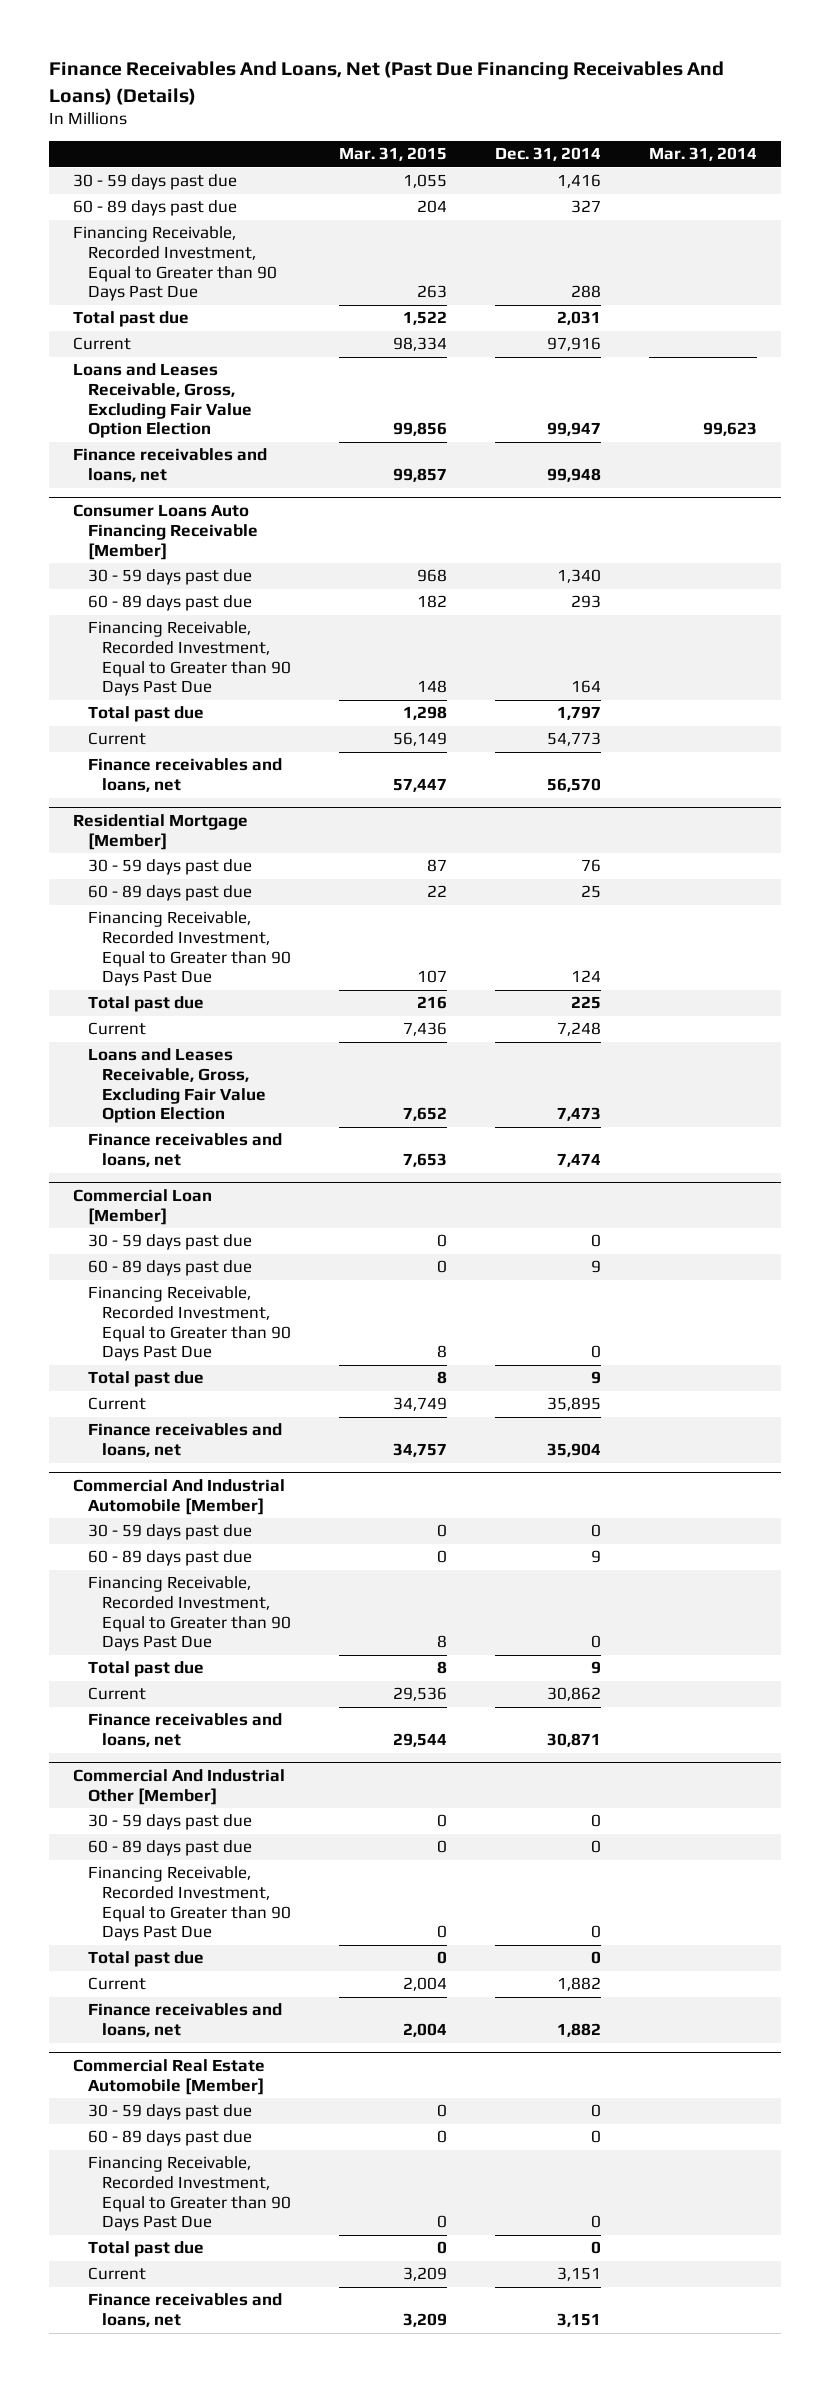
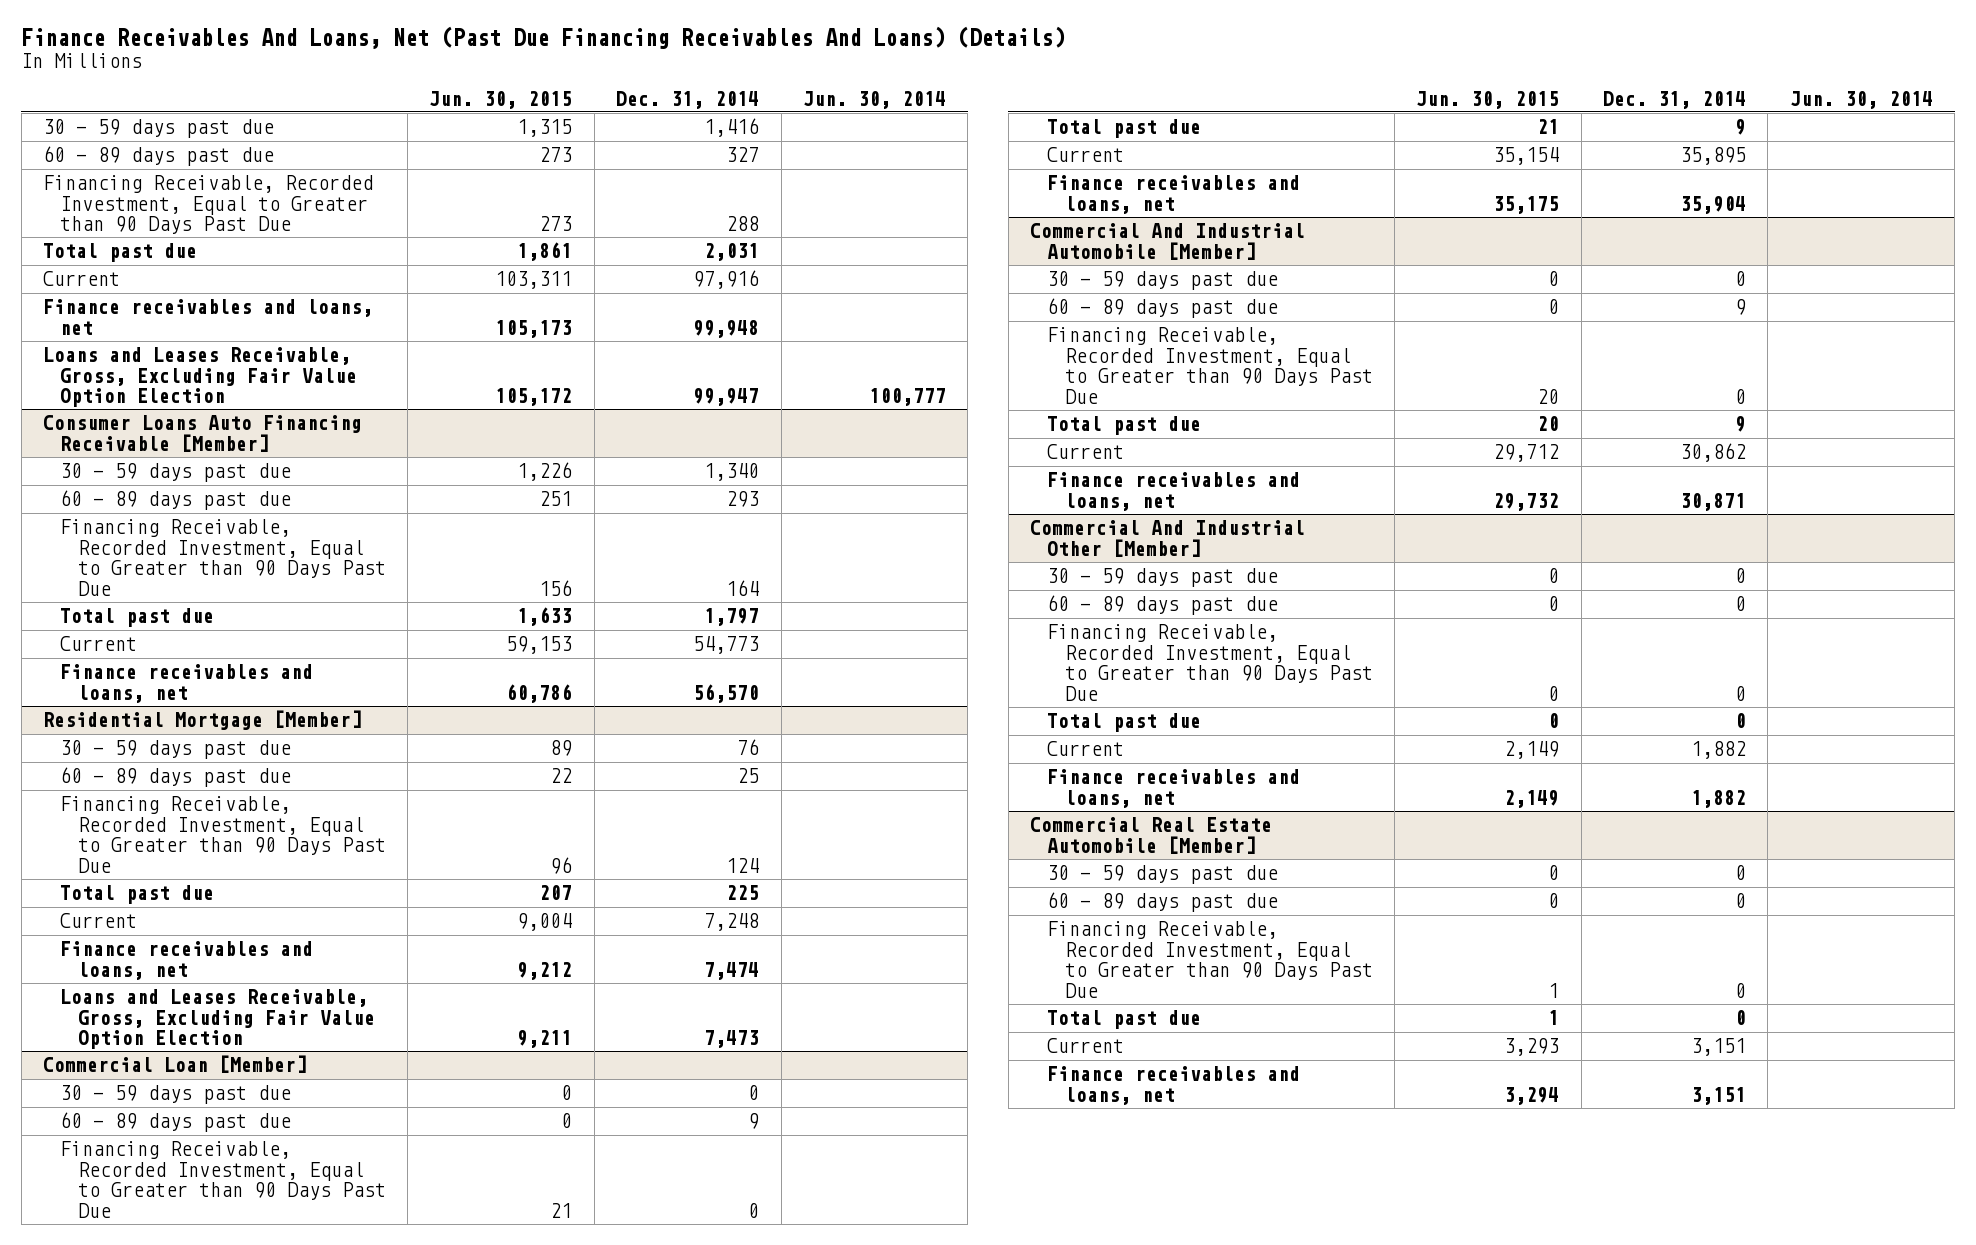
[339,147,448,162] Mar. 31, 2015 -> none
[649,147,758,162] Mar. 31, 2014 -> none
none -> [429,90,573,109] Jun. 30, 2015
none -> [802,90,946,109] Jun. 30, 2014
[73,363,252,439] Loans and Leases Receivable, Gross, Excluding Fair Value Option Election -> [43,347,358,408] Loans and Leases Receivable, Gross, Excluding Fair Value Option Election
[87,1048,267,1124] Loans and Leases Receivable, Gross, Excluding Fair Value Option Election -> [60,989,375,1050] Loans and Leases Receivable, Gross, Excluding Fair Value Option Election

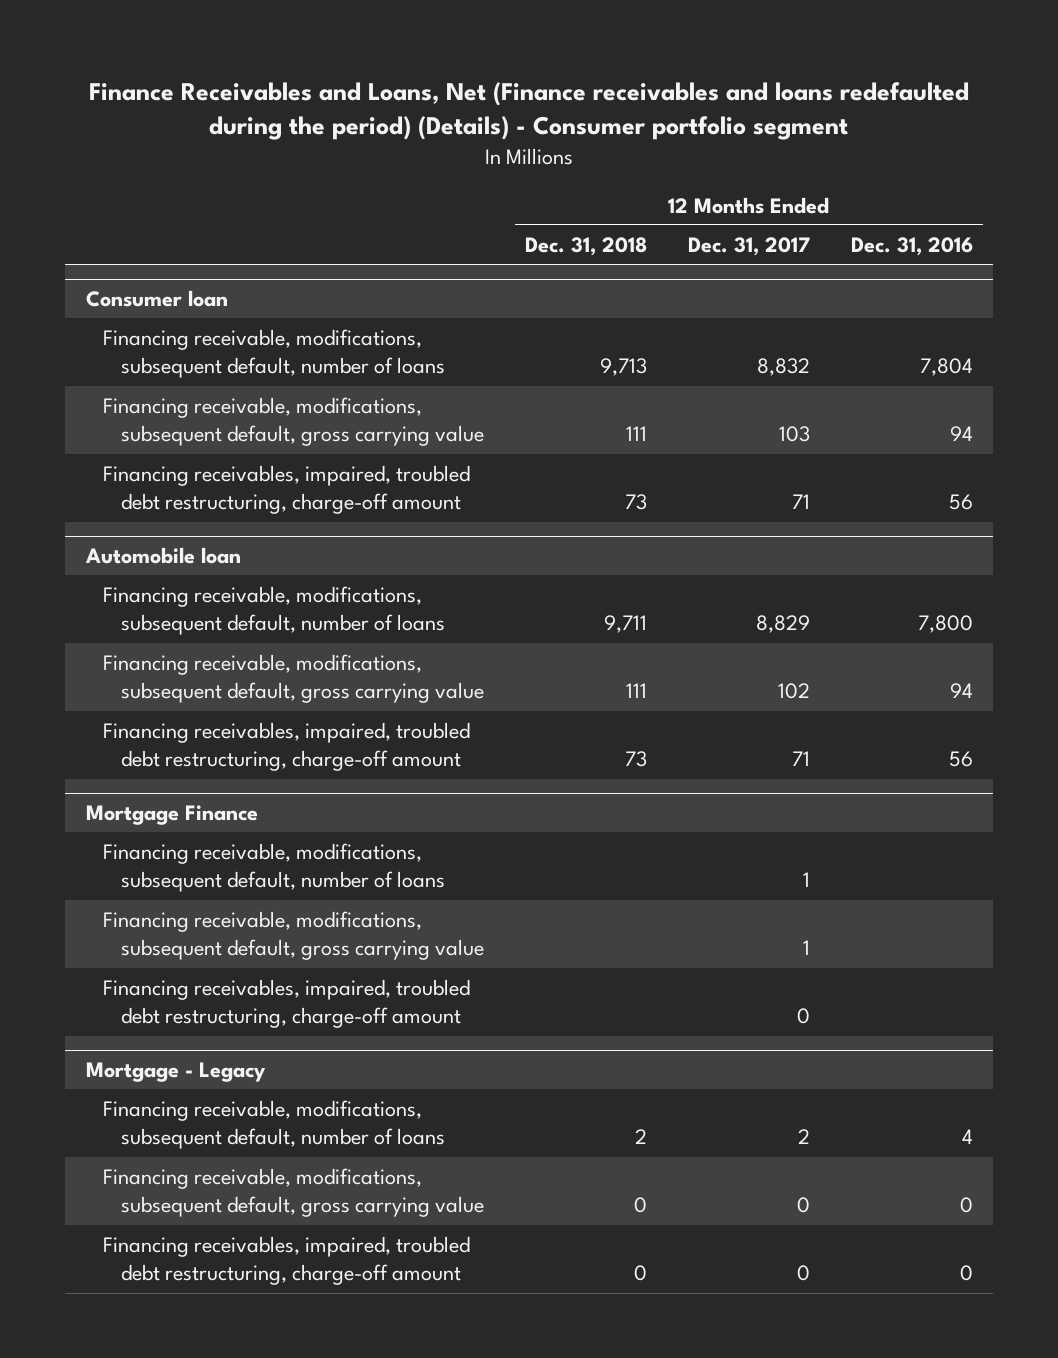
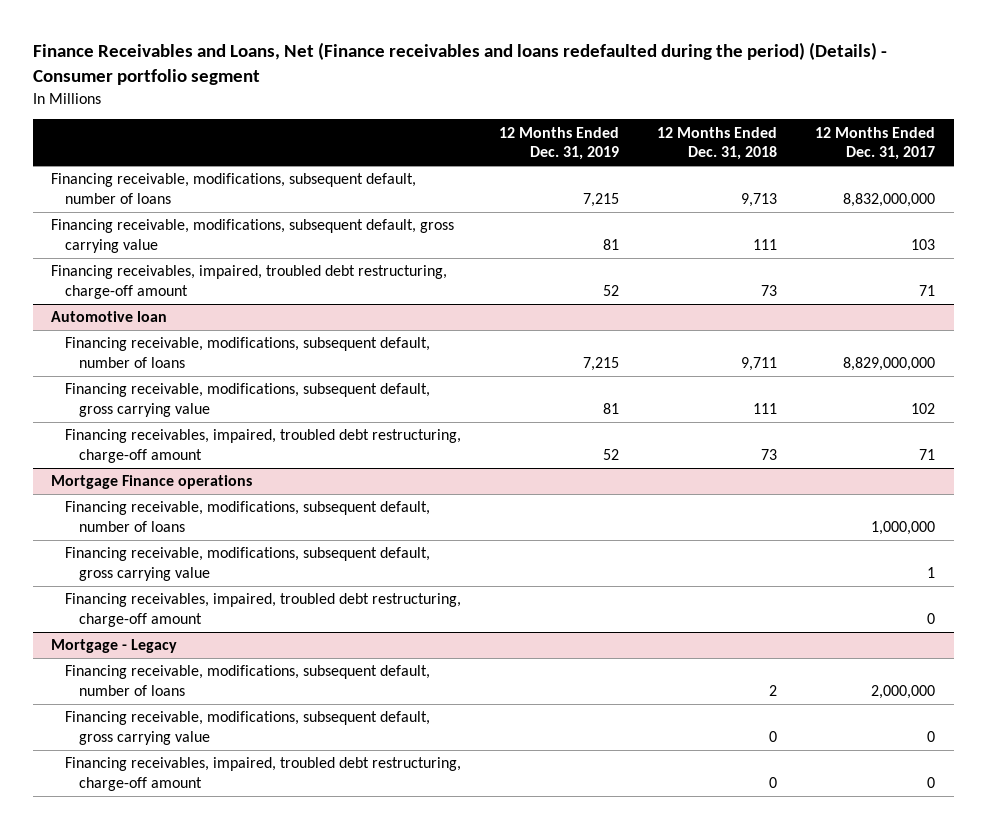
[850,236,973,256] Dec. 31, 2016 -> none
none -> [499,126,620,161] 12 Months Ended Dec. 31, 2019
[85,290,228,308] Consumer loan -> none
[756,358,810,377] 8,832 -> [842,192,935,207] 8,832,000,000
[84,547,241,565] Automobile loan -> [51,311,168,323] Automotive loan
[755,615,810,634] 8,829 -> [842,356,935,371] 8,829,000,000
[85,805,258,826] Mortgage Finance -> [51,475,253,490] Mortgage Finance operations
[802,872,810,888] 1 -> [870,520,935,535] 1,000,000
[797,1129,810,1145] 2 -> [870,684,935,699] 2,000,000

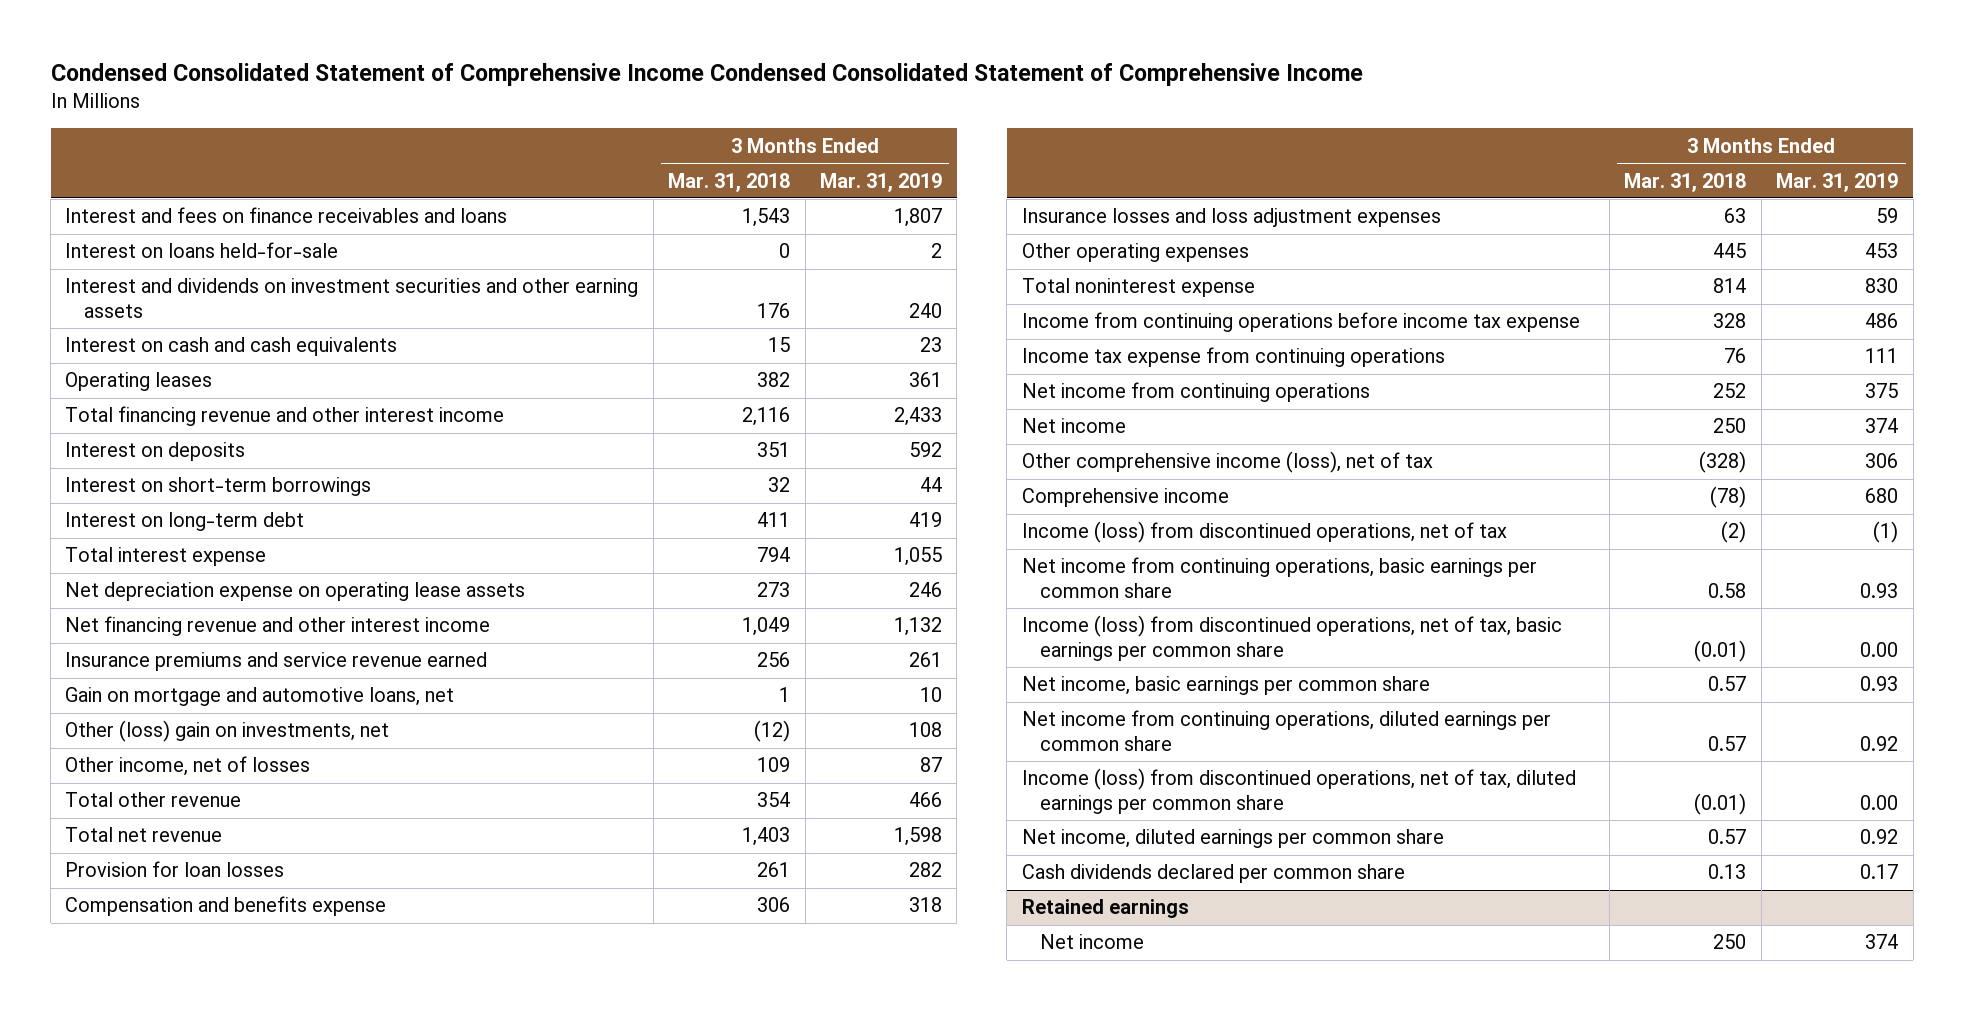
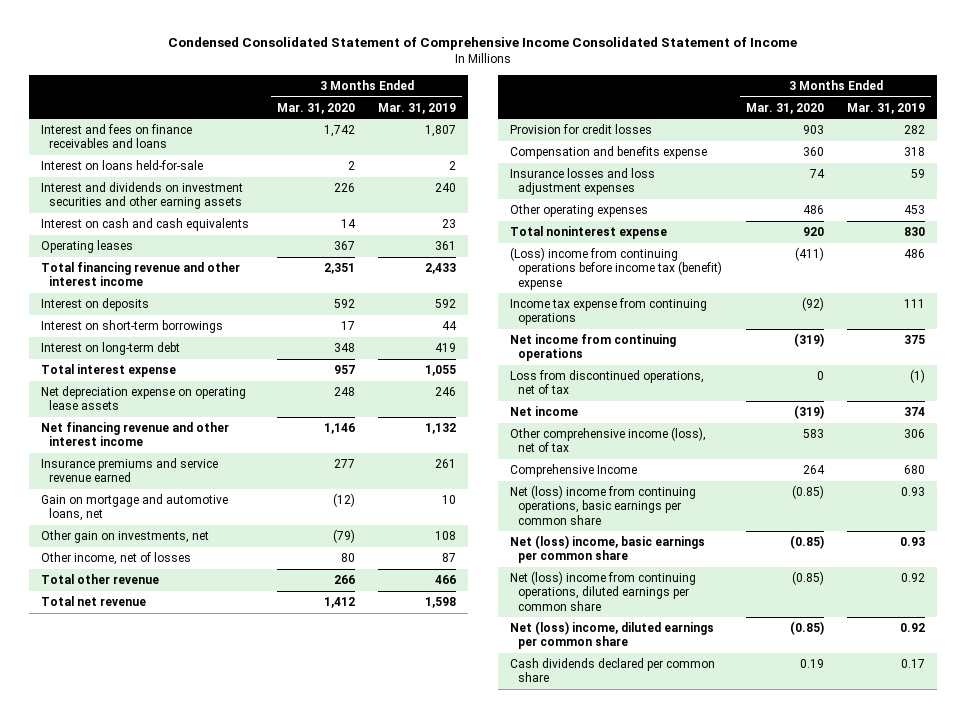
[50,63,1363,87] Condensed Consolidated Statement of Comprehensive Income Condensed Consolidated Statement of Comprehensive Income -> [168,37,798,51] Condensed Consolidated Statement of Comprehensive Income Consolidated Statement of Income
[668,172,791,192] Mar. 31, 2018 -> none
none -> [276,102,355,114] Mar. 31, 2020
[65,720,390,743] Other (loss) gain on investments, net -> [40,530,209,544] Other gain on investments, net
[65,861,285,878] Provision for loan losses -> [509,124,652,135] Provision for credit losses
[1021,312,1580,333] Income from continuing operations before income tax expense -> [509,247,723,290] (Loss) income from continuing operations before income tax (benefit) expense
none -> [509,370,704,395] Loss from discontinued operations, net of tax
[1021,521,1507,544] Income (loss) from discontinued operations, net of tax -> none
[1021,615,1562,661] Income (loss) from discontinued operations, net of tax, basic earnings per common share -> none
[1021,768,1576,814] Income (loss) from discontinued operations, net of tax, diluted earnings per common share -> none
[1021,488,1229,508] Comprehensive income -> [509,464,637,478] Comprehensive Income
[1021,557,1537,598] Net income from continuing operations, basic earnings per common share -> [509,485,696,525] Net (loss) income from continuing operations, basic earnings per common share
[1021,676,1430,696] Net income, basic earnings per common share -> [509,535,705,564] Net (loss) income, basic earnings per common share
[1021,710,1551,751] Net income from continuing operations, diluted earnings per common share -> [509,571,696,611] Net (loss) income from continuing operations, diluted earnings per common share
[1021,829,1444,849] Net income, diluted earnings per common share -> [509,621,714,650] Net (loss) income, diluted earnings per common share
[1021,899,1189,919] Retained earnings -> none
[1040,934,1145,950] Net income -> none

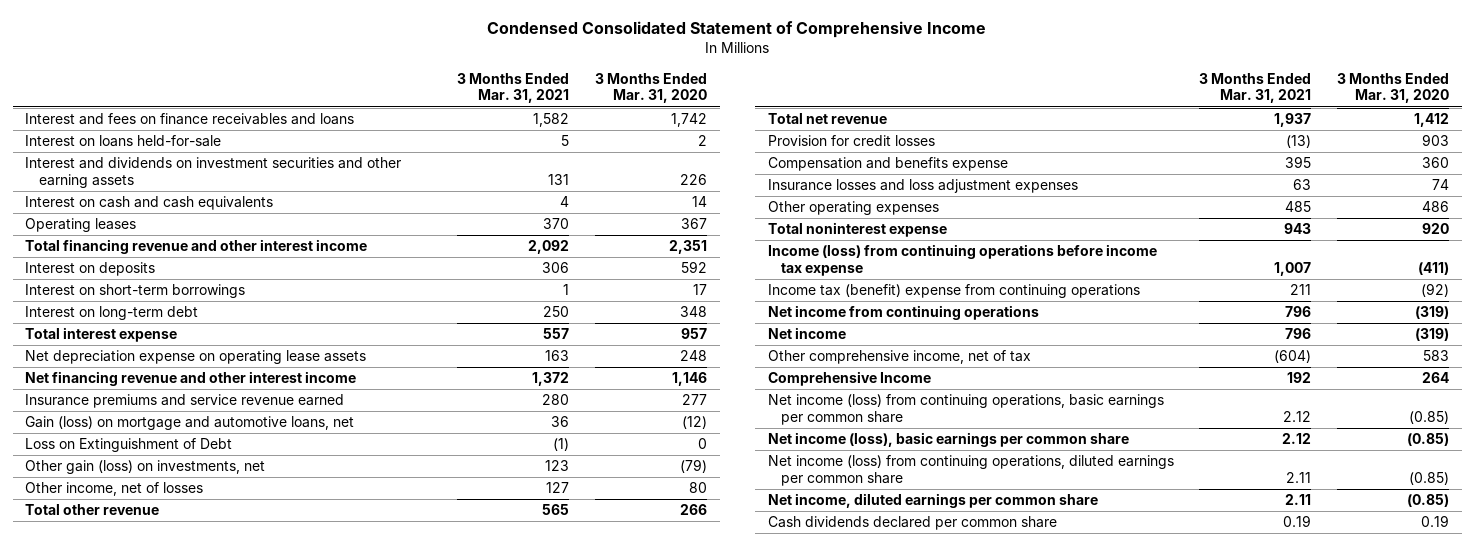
[168,37,798,51] Condensed Consolidated Statement of Comprehensive Income Consolidated Statement of Income -> [487,21,987,39] Condensed Consolidated Statement of Comprehensive Income
[378,102,457,114] Mar. 31, 2019 -> none
none -> [457,72,570,104] 3 Months Ended Mar. 31, 2021
[40,494,228,522] Gain on mortgage and automotive loans, net -> [25,416,355,431] Gain (loss) on mortgage and automotive loans, net
none -> [25,438,233,453] Loss on Extinguishment of Debt
[40,530,209,544] Other gain on investments, net -> [25,460,266,475] Other gain (loss) on investments, net
[509,247,723,290] (Loss) income from continuing operations before income tax (benefit) expense -> [767,244,1157,277] Income (loss) from continuing operations before income tax expense
[509,298,707,326] Income tax expense from continuing operations -> [767,284,1140,299] Income tax (benefit) expense from continuing operations
[509,370,704,395] Loss from discontinued operations, net of tax -> none
[509,427,706,453] Other comprehensive income (loss), net of tax -> [767,350,1031,365] Other comprehensive income, net of tax
[509,485,696,525] Net (loss) income from continuing operations, basic earnings per common share -> [767,394,1164,426] Net income (loss) from continuing operations, basic earnings per common share
[509,535,705,564] Net (loss) income, basic earnings per common share -> [767,432,1129,448] Net income (loss), basic earnings per common share
[509,571,696,611] Net (loss) income from continuing operations, diluted earnings per common share -> [767,455,1174,487] Net income (loss) from continuing operations, diluted earnings per common share
[509,621,714,650] Net (loss) income, diluted earnings per common share -> [767,493,1098,509] Net income, diluted earnings per common share

